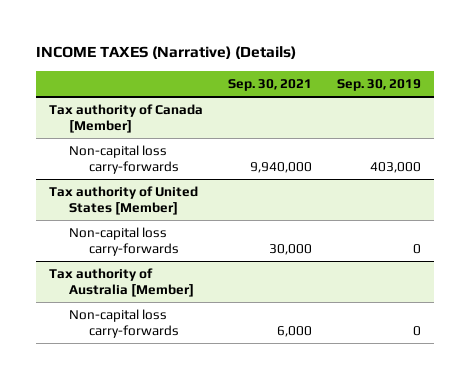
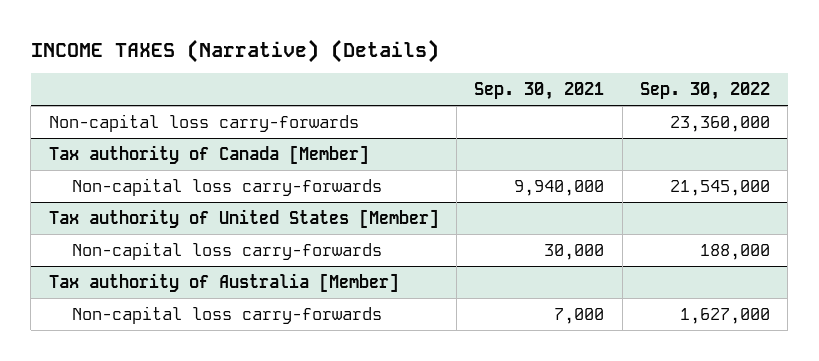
[336,78,421,91] Sep. 30, 2019 -> none
none -> [639,82,770,101] Sep. 30, 2022
none -> [48,113,359,132] Non-capital loss carry-forwards
[276,326,312,338] 6,000 -> [554,307,605,324] 7,000

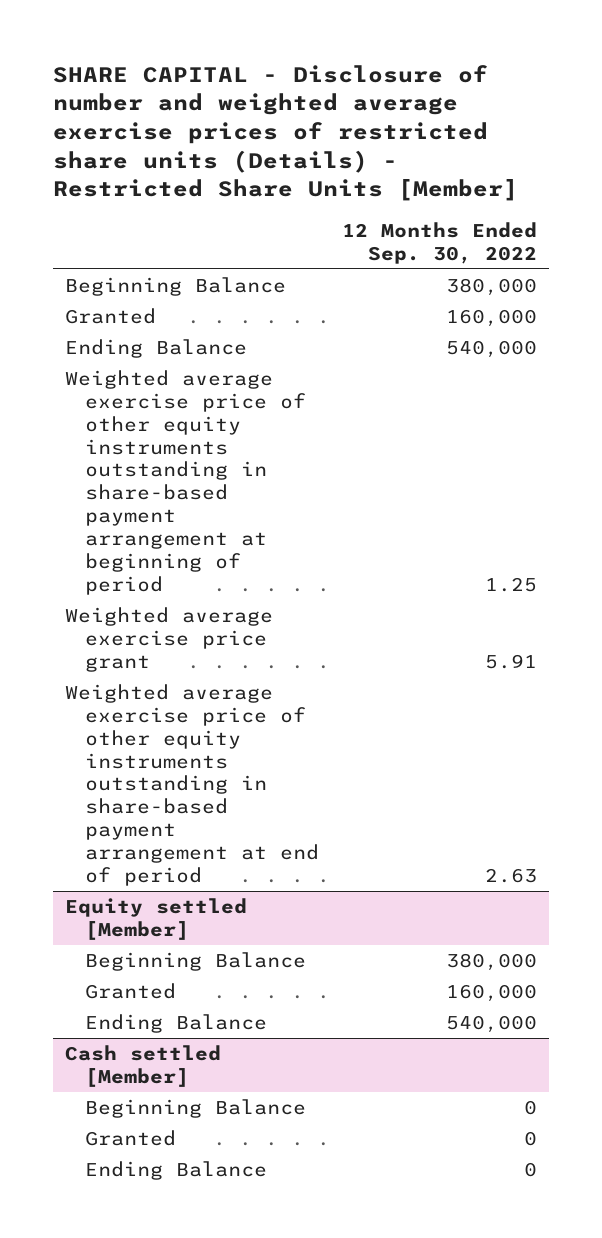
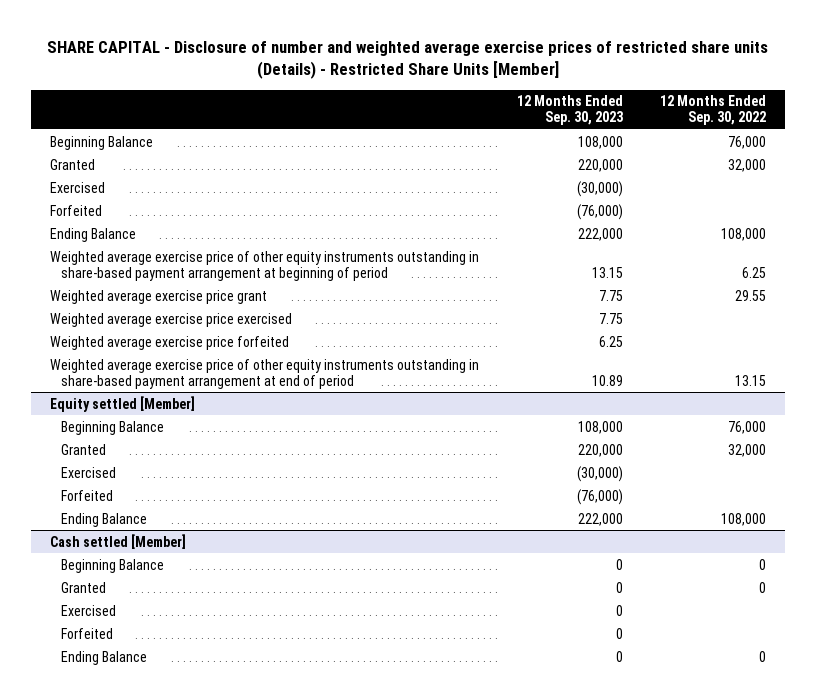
none -> [516,95,623,126] 12 Months Ended Sep. 30, 2023
[445,277,537,296] 380,000 -> [728,135,767,149] 76,000
[445,308,537,327] 160,000 -> [728,158,767,172] 32,000
none -> [50,181,106,193] Exercised
none -> [50,204,103,216] Forfeited
[445,339,537,358] 540,000 -> [721,227,767,241] 108,000
[484,576,537,592] 1.25 -> [742,266,767,278] 6.25
[484,653,537,669] 5.91 -> [735,289,767,301] 29.55
none -> [50,312,293,327] Weighted average exercise price exercised
none -> [50,335,290,350] Weighted average exercise price forfeited
[484,867,537,883] 2.63 -> [735,374,767,386] 13.15
[445,952,537,971] 380,000 -> [728,420,767,434] 76,000
[445,983,537,1002] 160,000 -> [728,443,767,457] 32,000
none -> [60,466,116,478] Exercised
none -> [60,489,113,501] Forfeited
[445,1014,537,1033] 540,000 -> [721,512,767,526] 108,000
none -> [60,604,116,616] Exercised
none -> [60,627,113,639] Forfeited

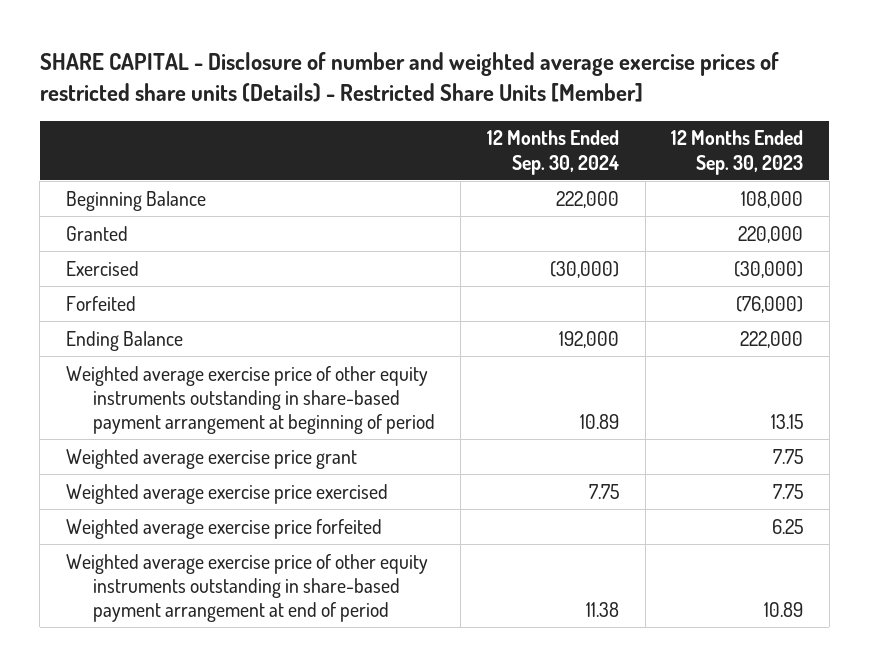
[660,95,767,126] 12 Months Ended Sep. 30, 2022 -> none
none -> [486,130,619,175] 12 Months Ended Sep. 30, 2024
[50,395,196,412] Equity settled [Member] -> none
[60,420,164,435] Beginning Balance -> none
[60,443,106,455] Granted -> none
[60,466,116,478] Exercised -> none
[60,489,113,501] Forfeited -> none
[60,512,147,527] Ending Balance -> none
[50,533,187,549] Cash settled [Member] -> none
[60,558,164,573] Beginning Balance -> none
[60,581,106,593] Granted -> none
[60,604,116,616] Exercised -> none
[60,627,113,639] Forfeited -> none
[60,650,147,665] Ending Balance -> none

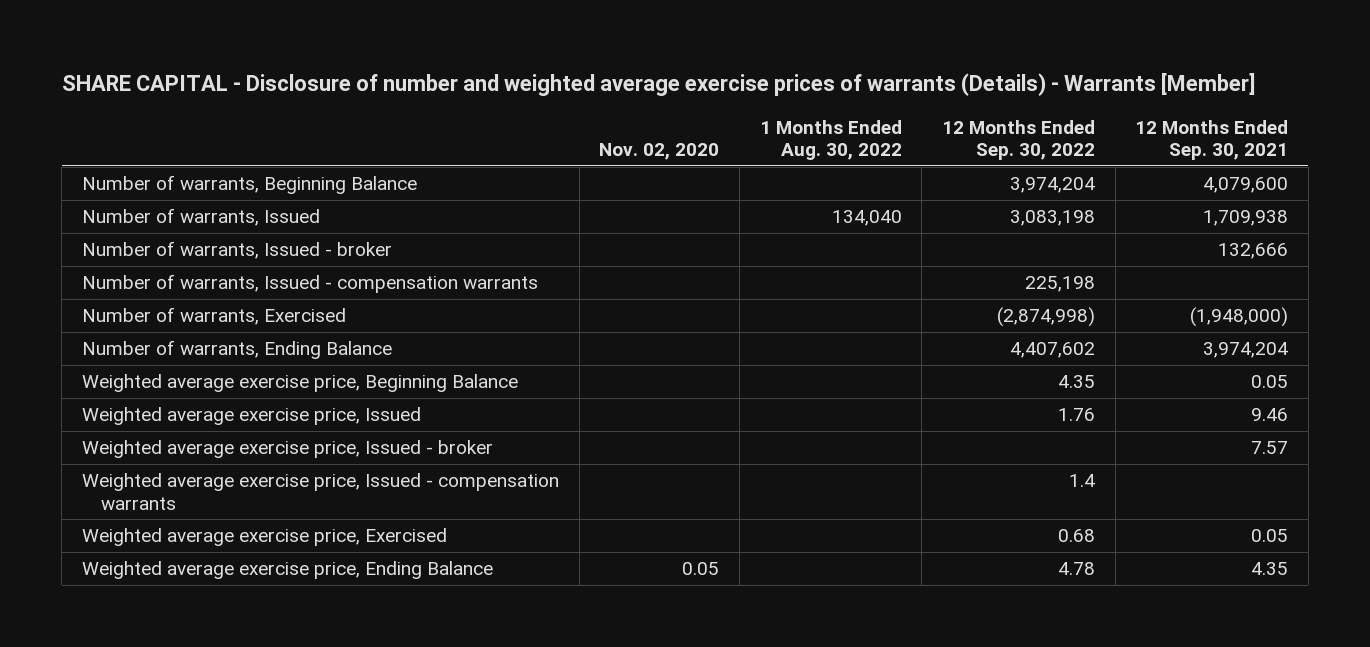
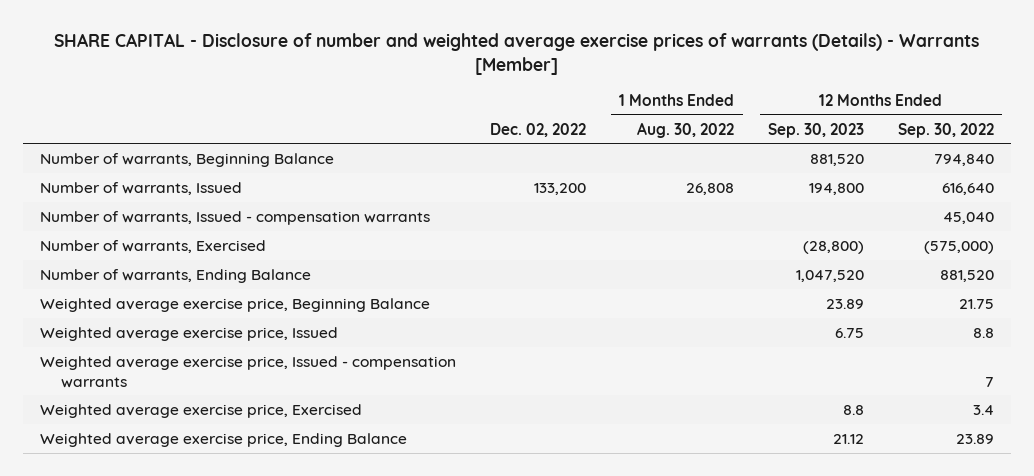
[599,143,720,161] Nov. 02, 2020 -> none
[1135,119,1289,161] 12 Months Ended Sep. 30, 2021 -> none
none -> [489,122,586,137] Dec. 02, 2022
none -> [768,122,865,138] Sep. 30, 2023
[82,241,393,260] Number of warrants, Issued - broker -> none
[82,440,494,459] Weighted average exercise price, Issued - broker -> none
[1009,177,1095,194] 3,974,204 -> [933,153,994,166] 794,840
[831,210,902,227] 134,040 -> [686,182,735,195] 26,808
[1009,210,1095,227] 3,083,198 -> [941,182,994,195] 616,640
[1024,276,1095,293] 225,198 -> [942,211,994,224] 45,040
[996,307,1095,328] (2,874,998) -> [923,240,994,254] (575,000)
[1009,342,1095,359] 4,407,602 -> [939,269,994,282] 881,520
[1057,375,1095,389] 4.35 -> [958,298,994,309] 21.75
[1057,408,1095,422] 1.76 -> [972,327,994,338] 8.8
[1068,474,1095,488] 1.4 -> [984,376,994,387] 7
[1057,529,1095,543] 0.68 -> [972,404,994,415] 3.4
[1057,562,1095,576] 4.78 -> [955,433,994,444] 23.89

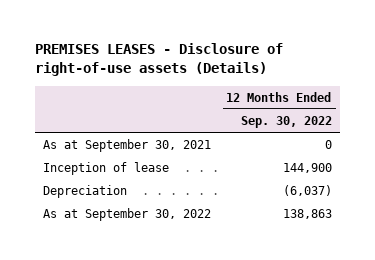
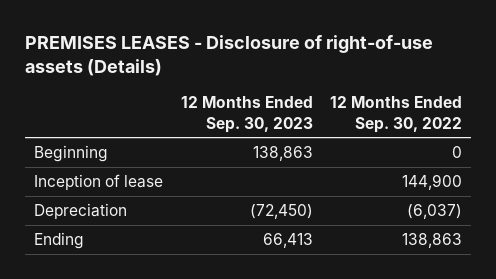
none -> [180,96,313,133] 12 Months Ended Sep. 30, 2023
[43,139,212,153] As at September 30, 2021 -> [33,145,108,163] Beginning
[43,208,212,222] As at September 30, 2022 -> [33,232,84,250] Ending

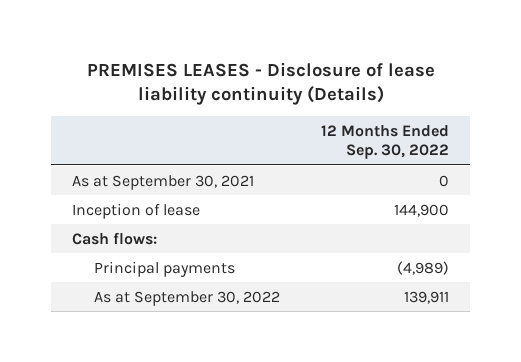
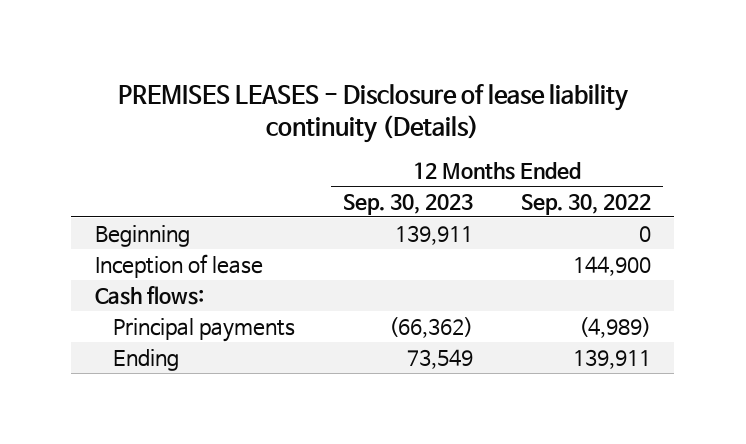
none -> [342,193,473,215] Sep. 30, 2023
[71,174,254,190] As at September 30, 2021 -> [95,224,191,247] Beginning
[93,290,280,306] As at September 30, 2022 -> [112,348,179,371] Ending

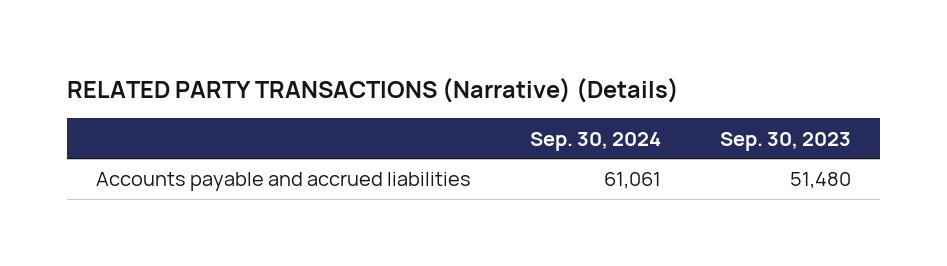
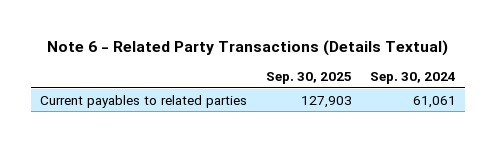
[66,78,679,104] RELATED PARTY TRANSACTIONS (Narrative) (Details) -> [47,39,449,56] Note 6 - Related Party Transactions (Details Textual)
[719,131,851,151] Sep. 30, 2023 -> none
none -> [265,72,352,85] Sep. 30, 2025
[96,172,472,192] Accounts payable and accrued liabilities -> [40,94,248,108] Current payables to related parties

